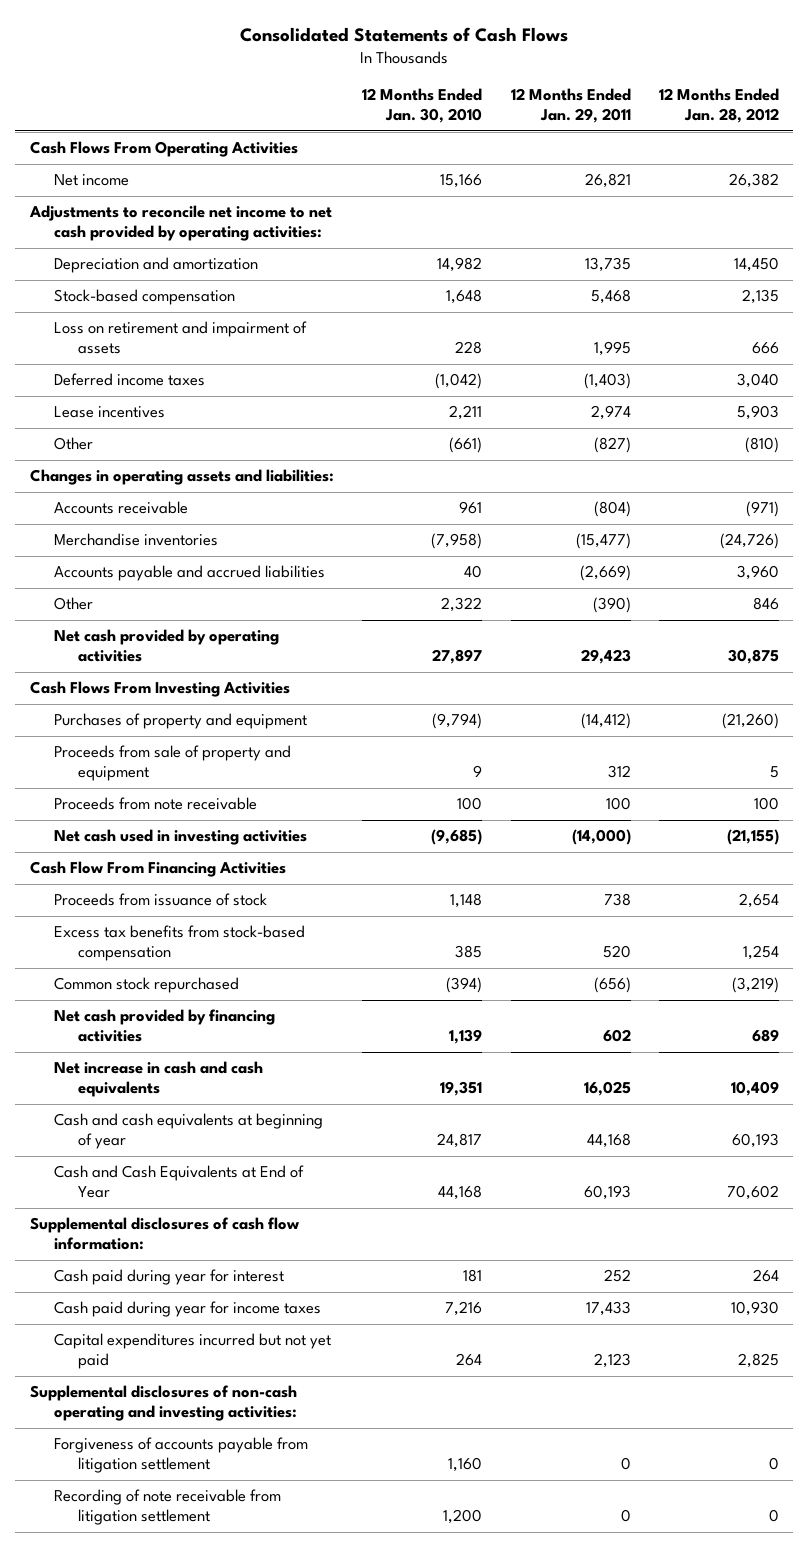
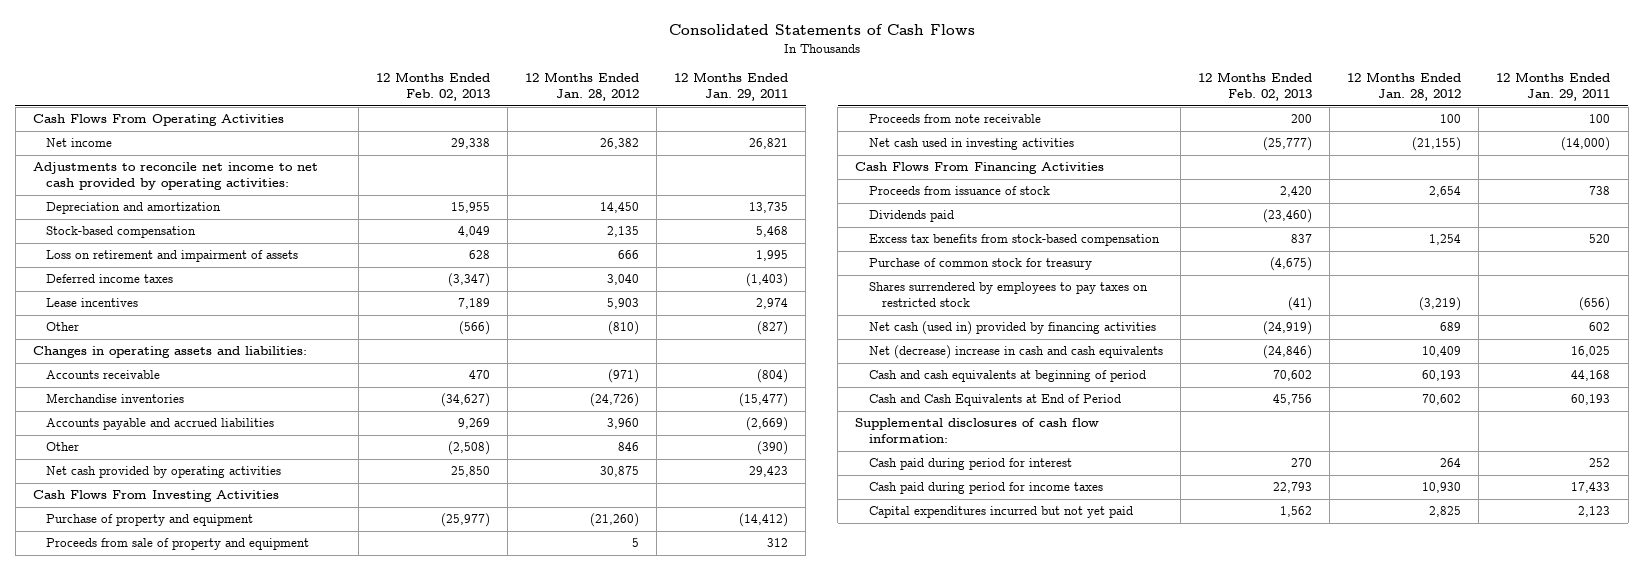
[362,88,483,124] 12 Months Ended Jan. 30, 2010 -> none
none -> [375,72,490,102] 12 Months Ended Feb. 02, 2013
[54,713,308,730] Purchases of property and equipment -> [46,514,254,527] Purchase of property and equipment
[29,861,286,878] Cash Flow From Financing Activities -> [855,162,1105,175] Cash Flows From Financing Activities
none -> [868,210,954,223] Dividends paid
none -> [868,258,1092,271] Purchase of common stock for treasury
[54,977,240,994] Common stock repurchased -> [868,282,1148,308] Shares surrendered by employees to pay taxes on restricted stock
[54,1009,276,1043] Net cash provided by financing activities -> [868,321,1156,336] Net cash (used in) provided by financing activities
[54,1061,264,1098] Net increase in cash and cash equivalents -> [868,345,1163,360] Net (decrease) increase in cash and cash equivalents
[54,1113,324,1150] Cash and cash equivalents at beginning of year -> [868,370,1146,383] Cash and cash equivalents at beginning of period
[54,1165,305,1199] Cash and Cash Equivalents at End of Year -> [868,394,1121,407] Cash and Cash Equivalents at End of Period
[54,1269,285,1286] Cash paid during year for interest -> [868,458,1072,471] Cash paid during period for interest
[54,1301,322,1318] Cash paid during year for income taxes -> [868,482,1103,495] Cash paid during period for income taxes
[29,1385,298,1422] Supplemental disclosures of non-cash operating and investing activities: -> none
[54,1437,309,1474] Forgiveness of accounts payable from litigation settlement -> none
[54,1489,282,1526] Recording of note receivable from litigation settlement -> none

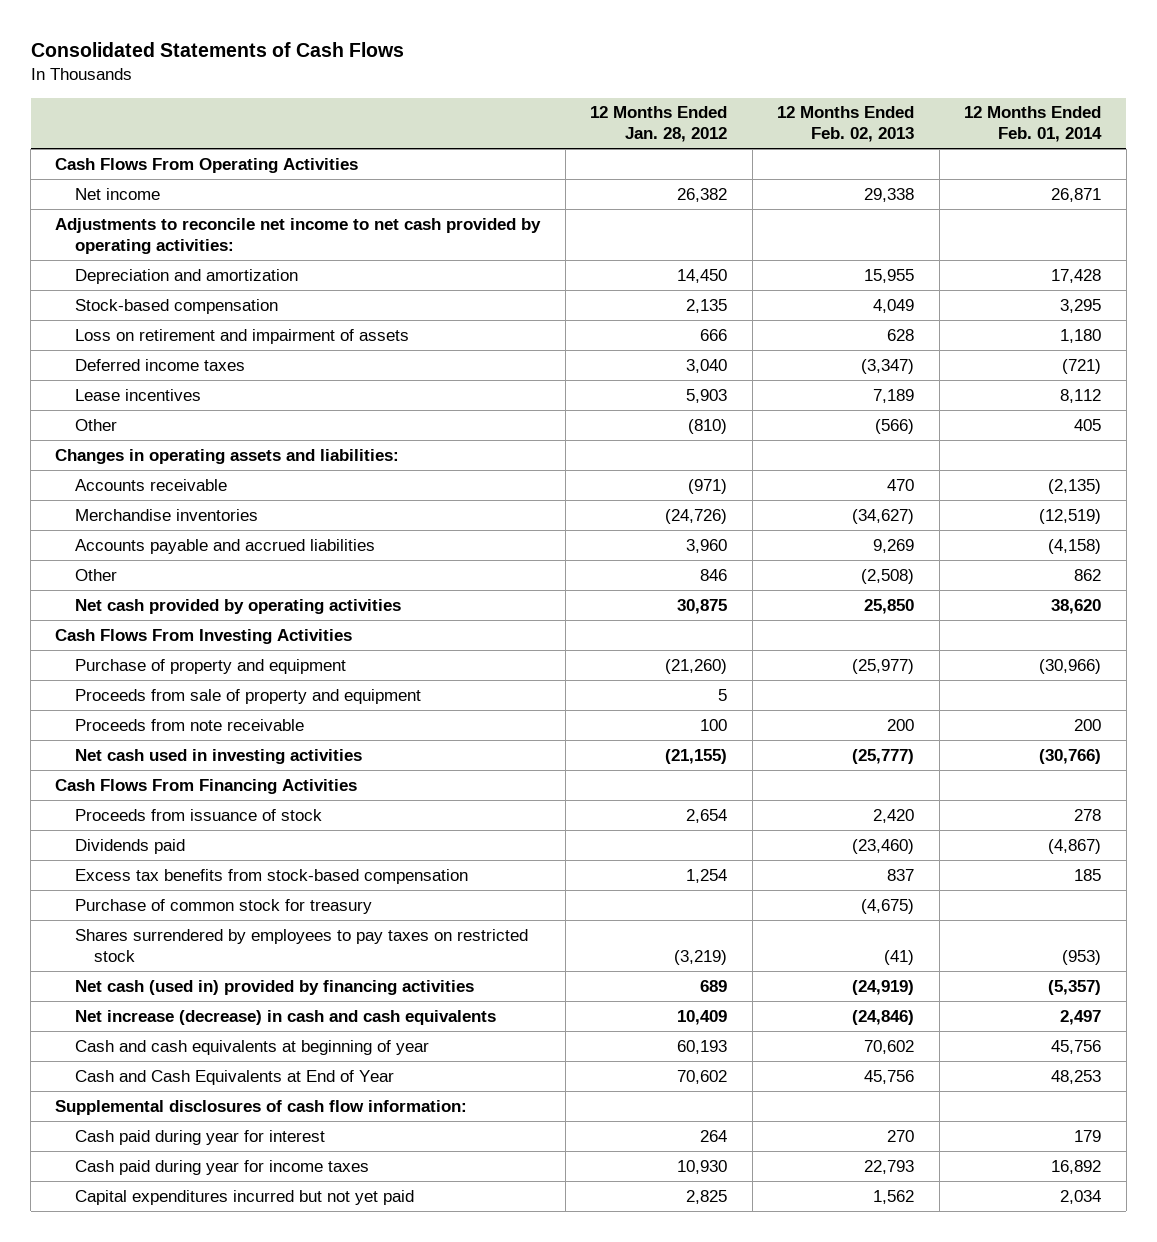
[673,72,788,102] 12 Months Ended Jan. 29, 2011 -> none
none -> [964,106,1103,143] 12 Months Ended Feb. 01, 2014
[868,345,1163,360] Net (decrease) increase in cash and cash equivalents -> [74,1009,496,1025] Net increase (decrease) in cash and cash equivalents
[868,370,1146,383] Cash and cash equivalents at beginning of period -> [74,1039,429,1055] Cash and cash equivalents at beginning of year
[868,394,1121,407] Cash and Cash Equivalents at End of Period -> [74,1069,394,1085] Cash and Cash Equivalents at End of Year
[868,458,1072,471] Cash paid during period for interest -> [74,1129,325,1145] Cash paid during year for interest
[868,482,1103,495] Cash paid during period for income taxes -> [74,1159,369,1175] Cash paid during year for income taxes

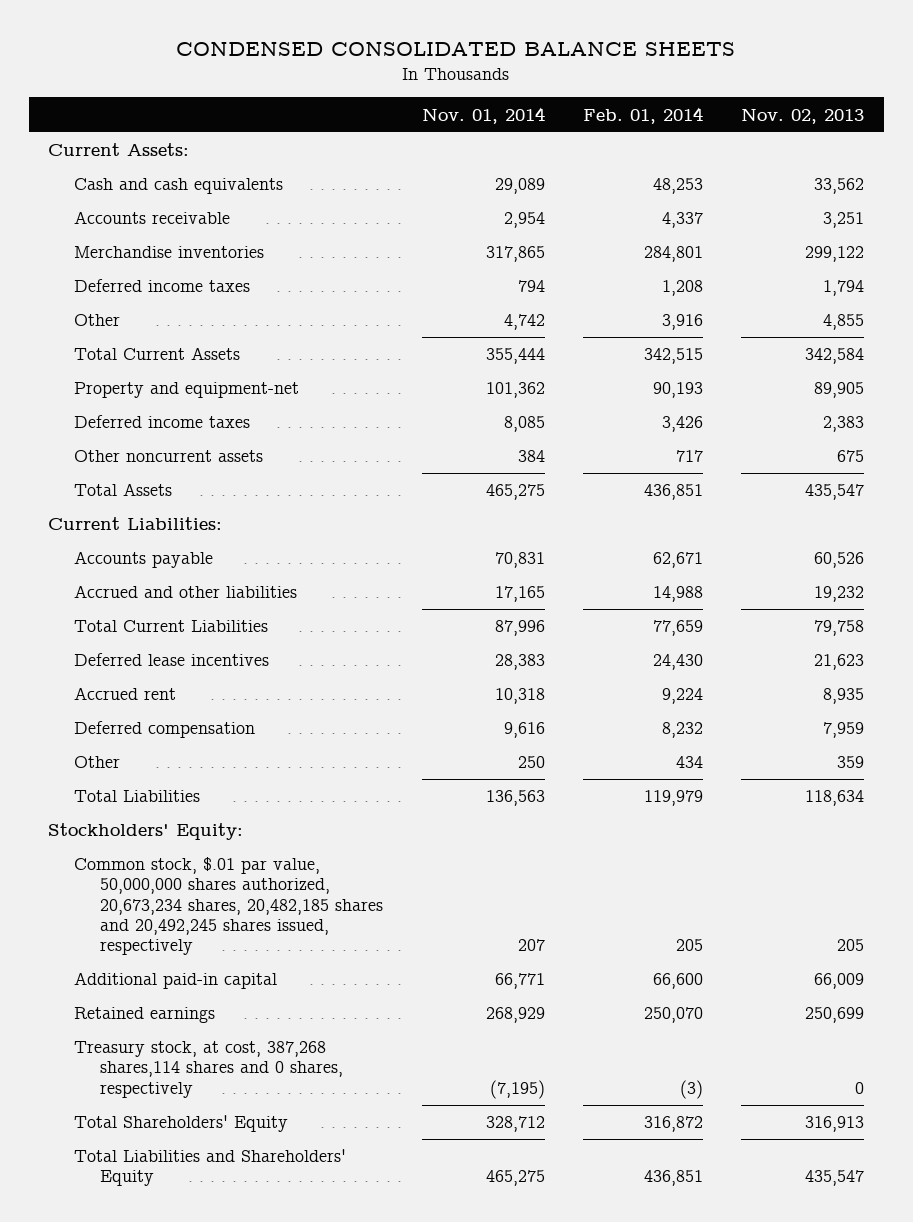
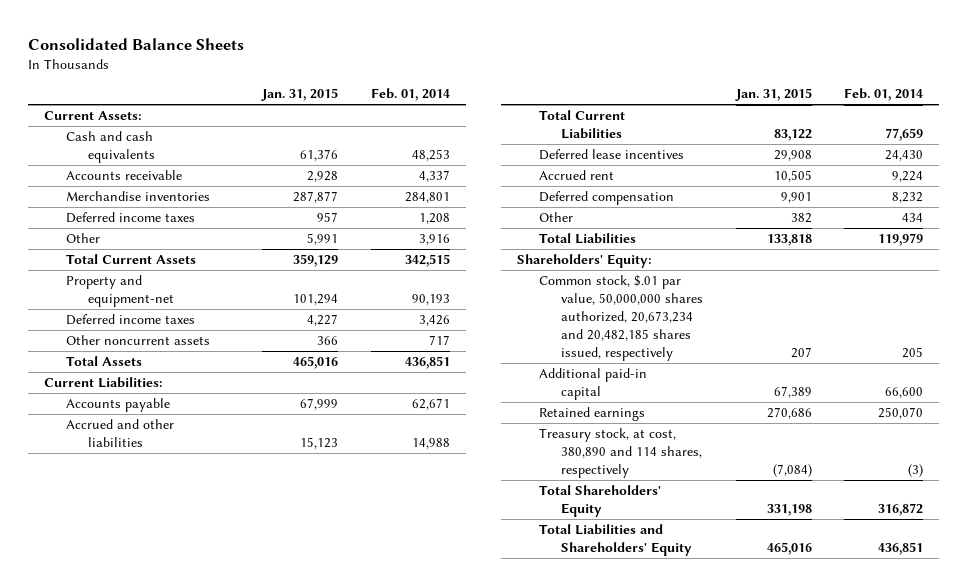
[176,42,736,57] CONDENSED CONSOLIDATED BALANCE SHEETS -> [27,37,244,50] Consolidated Balance Sheets
[421,106,545,124] Nov. 01, 2014 -> none
[741,107,865,124] Nov. 02, 2013 -> none
none -> [261,88,339,102] Jan. 31, 2015
[48,823,244,841] Stockholders' Equity: -> [517,254,653,269] Shareholders' Equity:
[74,857,384,955] Common stock, $.01 par value, 50,000,000 shares authorized, 20,673,234 shares, 20,482,185 shares and 20,492,245 shares issued, respectively -> [539,275,704,362] Common stock, $.01 par value, 50,000,000 shares authorized, 20,673,234 and 20,482,185 shares issued, respectively
[74,1041,344,1098] Treasury stock, at cost, 387,268 shares,114 shares and 0 shares, respectively -> [539,428,703,479] Treasury stock, at cost, 380,890 and 114 shares, respectively

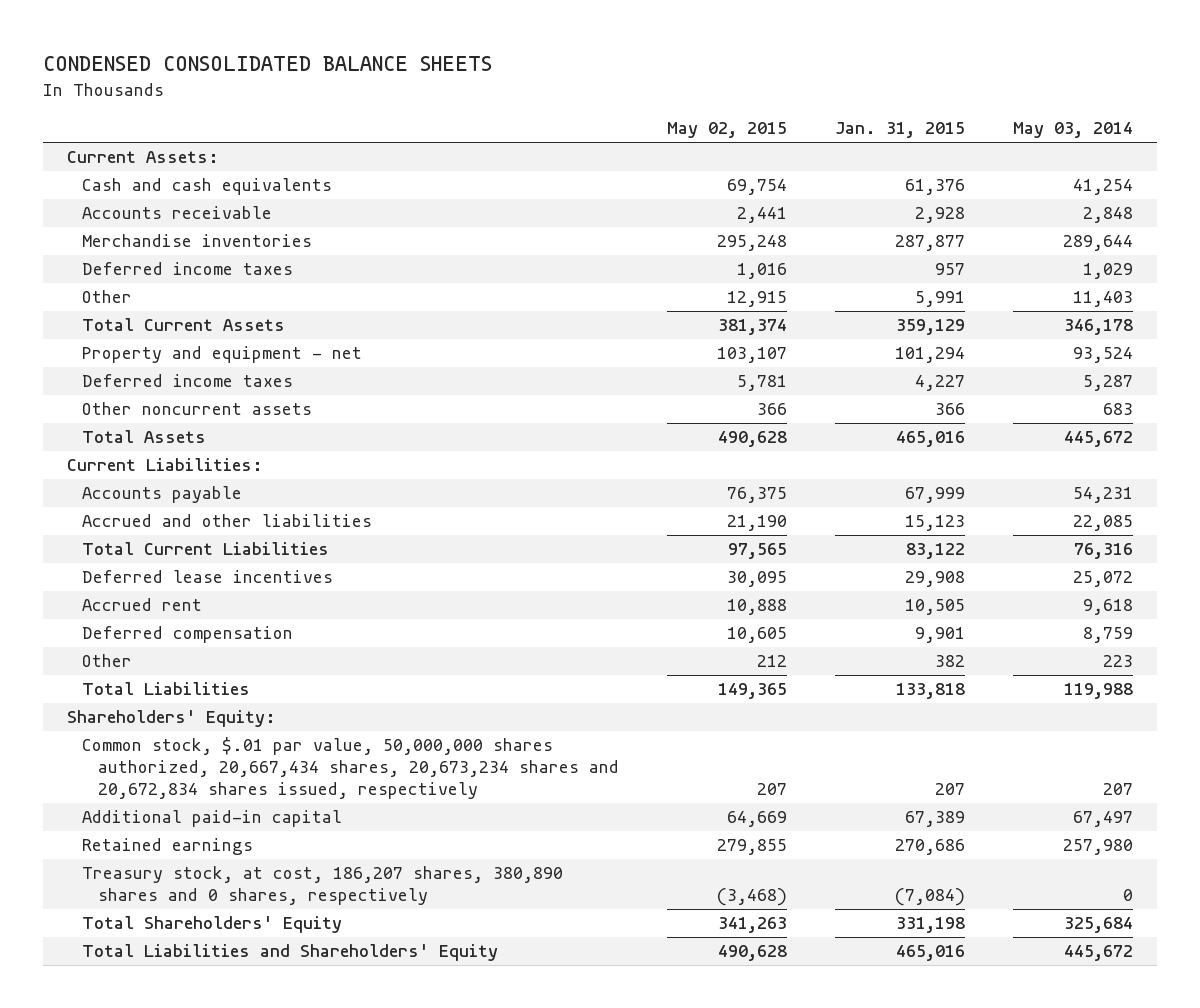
[27,37,244,50] Consolidated Balance Sheets -> [43,56,493,72] CONDENSED CONSOLIDATED BALANCE SHEETS
[370,88,450,102] Feb. 01, 2014 -> none
none -> [666,122,787,139] May 02, 2015
none -> [1012,122,1133,139] May 03, 2014
[65,275,175,308] Property and equipment-net -> [82,346,363,364] Property and equipment - net
[539,275,704,362] Common stock, $.01 par value, 50,000,000 shares authorized, 20,673,234 and 20,482,185 shares issued, respectively -> [82,737,619,799] Common stock, $.01 par value, 50,000,000 shares authorized, 20,667,434 shares, 20,673,234 shares and 20,672,834 shares issued, respectively
[539,428,703,479] Treasury stock, at cost, 380,890 and 114 shares, respectively -> [82,866,564,906] Treasury stock, at cost, 186,207 shares, 380,890 shares and 0 shares, respectively

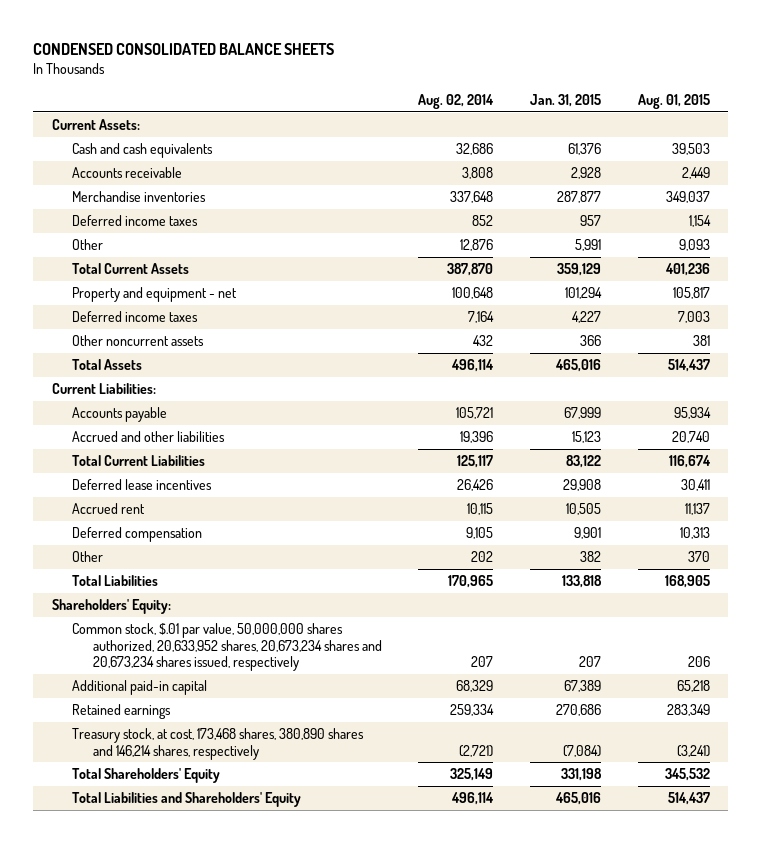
[666,122,787,139] May 02, 2015 -> none
[1012,122,1133,139] May 03, 2014 -> none
none -> [418,94,495,110] Aug. 02, 2014
none -> [637,94,710,110] Aug. 01, 2015
[82,737,619,799] Common stock, $.01 par value, 50,000,000 shares authorized, 20,667,434 shares, 20,673,234 shares and 20,672,834 shares issued, respectively -> [72,622,382,672] Common stock, $.01 par value, 50,000,000 shares authorized, 20,633,952 shares, 20,673,234 shares and 20,673,234 shares issued, respectively
[82,866,564,906] Treasury stock, at cost, 186,207 shares, 380,890 shares and 0 shares, respectively -> [72,727,365,760] Treasury stock, at cost, 173,468 shares, 380,890 shares and 146,214 shares, respectively

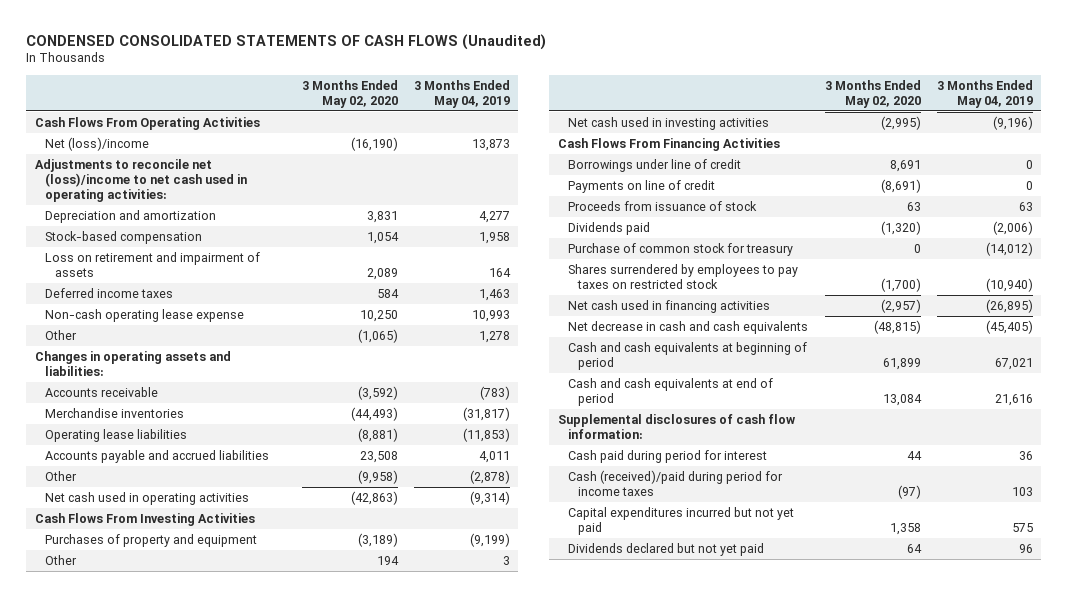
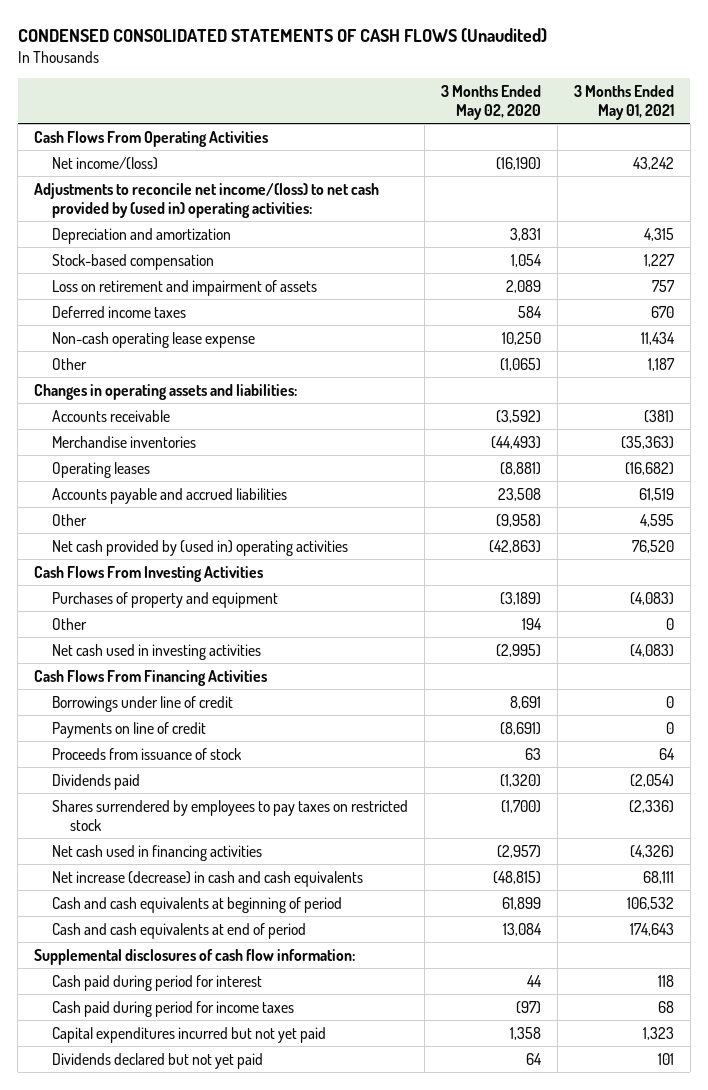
[414,79,511,108] 3 Months Ended May 04, 2019 -> none
none -> [573,84,674,121] 3 Months Ended May 01, 2021
[45,136,150,151] Net (loss)/income -> [51,156,158,170] Net income/(loss)
[34,158,248,203] Adjustments to reconcile net (loss)/income to net cash used in operating activities: -> [34,182,380,219] Adjustments to reconcile net income/(loss) to net cash provided by (used in) operating activities:
[45,428,188,442] Operating lease liabilities -> [51,461,150,478] Operating leases
[45,491,250,505] Net cash used in operating activities -> [51,539,348,556] Net cash provided by (used in) operating activities
[568,242,794,256] Purchase of common stock for treasury -> none
[568,320,809,334] Net decrease in cash and cash equivalents -> [51,870,363,887] Net increase (decrease) in cash and cash equivalents
[568,469,784,496] Cash (received)/paid during period for income taxes -> [51,1000,294,1017] Cash paid during period for income taxes

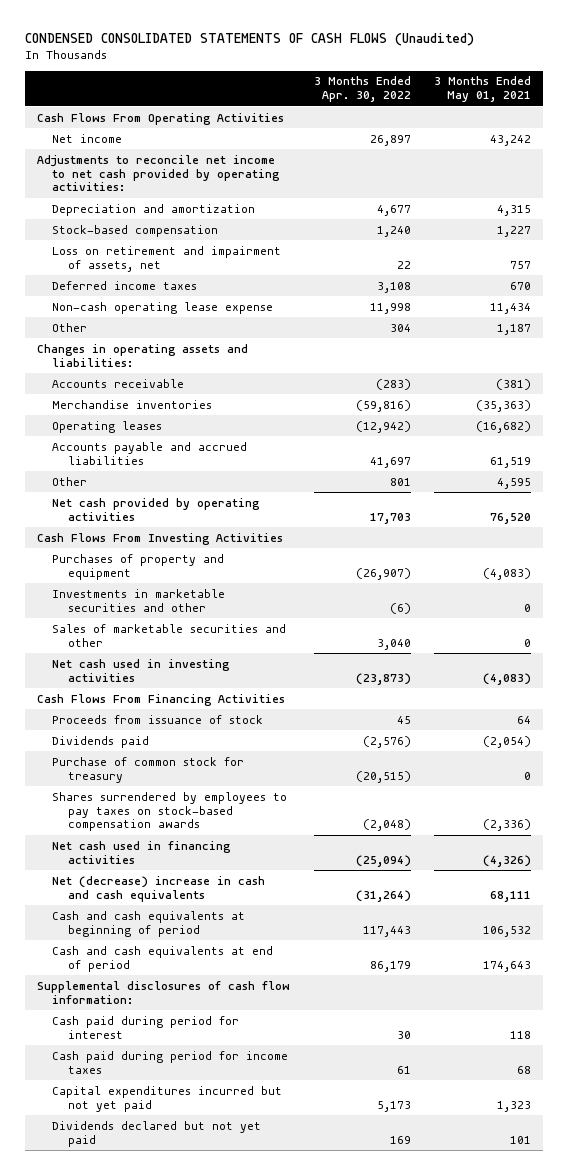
[440,84,541,121] 3 Months Ended May 02, 2020 -> none
none -> [313,76,411,103] 3 Months Ended Apr. 30, 2022
[51,156,158,170] Net income/(loss) -> [52,133,123,143] Net income
[34,182,380,219] Adjustments to reconcile net income/(loss) to net cash provided by (used in) operating activities: -> [36,154,281,192] Adjustments to reconcile net income to net cash provided by operating activities:
[51,279,317,296] Loss on retirement and impairment of assets -> [52,245,282,272] Loss on retirement and impairment of assets, net
[51,539,348,556] Net cash provided by (used in) operating activities -> [52,497,261,521] Net cash provided by operating activities
[51,617,87,630] Other -> none
none -> [52,588,226,612] Investments in marketable securities and other
none -> [52,623,287,647] Sales of marketable securities and other
[51,695,233,712] Borrowings under line of credit -> none
[51,721,206,738] Payments on line of credit -> none
none -> [52,756,245,783] Purchase of common stock for treasury
[51,799,408,832] Shares surrendered by employees to pay taxes on restricted stock -> [52,791,288,832] Shares surrendered by employees to pay taxes on stock-based compensation awards
[51,870,363,887] Net increase (decrease) in cash and cash equivalents -> [52,875,266,902] Net (decrease) increase in cash and cash equivalents

